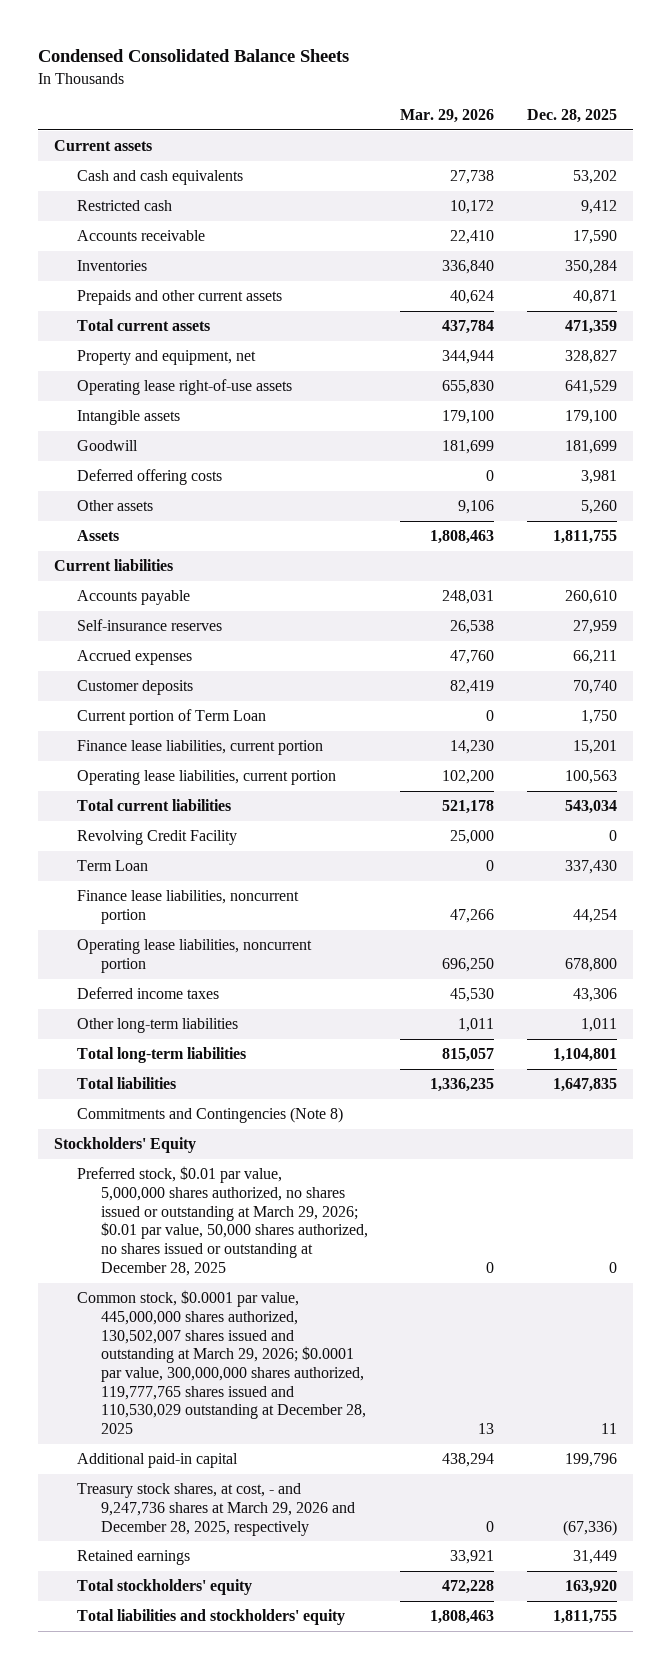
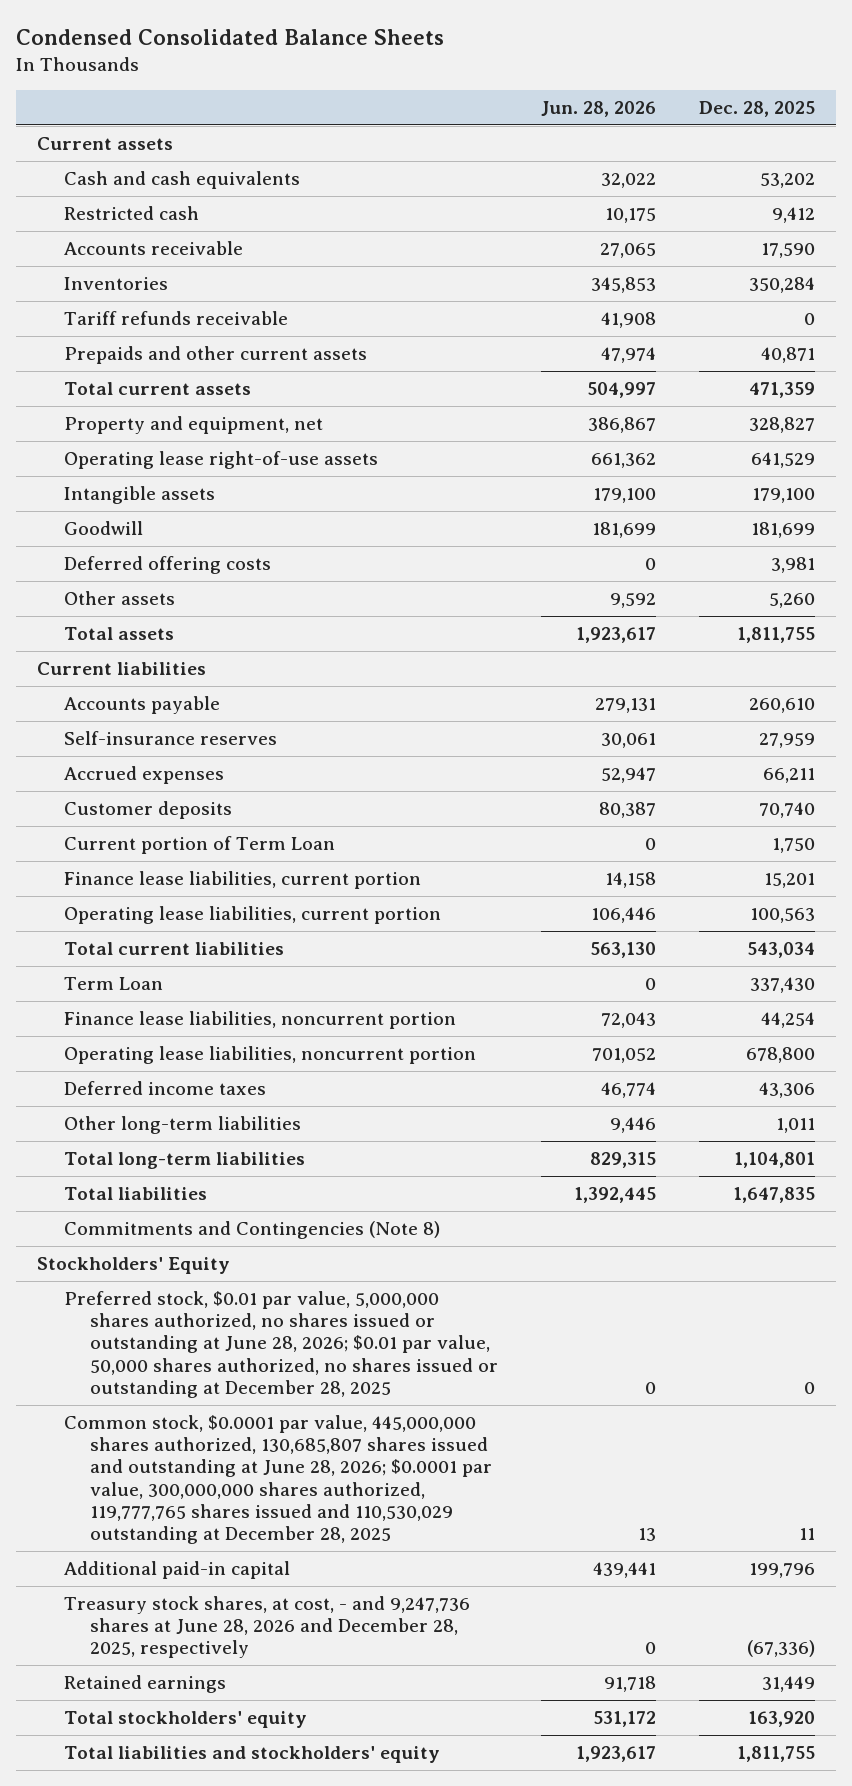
[400,108,495,123] Mar. 29, 2026 -> none
none -> [540,100,656,117] Jun. 28, 2026
none -> [63,310,288,325] Tariff refunds receivable
[77,530,120,542] Assets -> [63,626,174,640] Total assets
[77,830,238,846] Revolving Credit Facility -> none
[77,1166,369,1276] Preferred stock, $0.01 par value, 5,000,000 shares authorized, no shares issued or outstanding at March 29, 2026; $0.01 par value, 50,000 shares authorized, no shares issued or outstanding at December 28, 2025 -> [63,1290,498,1398] Preferred stock, $0.01 par value, 5,000,000 shares authorized, no shares issued or outstanding at June 28, 2026; $0.01 par value, 50,000 shares authorized, no shares issued or outstanding at December 28, 2025
[77,1290,367,1435] Common stock, $0.0001 par value, 445,000,000 shares authorized, 130,502,007 shares issued and outstanding at March 29, 2026; $0.0001 par value, 300,000,000 shares authorized, 119,777,765 shares issued and 110,530,029 outstanding at December 28, 2025 -> [63,1414,492,1545] Common stock, $0.0001 par value, 445,000,000 shares authorized, 130,685,807 shares issued and outstanding at June 28, 2026; $0.0001 par value, 300,000,000 shares authorized, 119,777,765 shares issued and 110,530,029 outstanding at December 28, 2025
[77,1483,356,1536] Treasury stock shares, at cost, - and 9,247,736 shares at March 29, 2026 and December 28, 2025, respectively -> [63,1595,470,1659] Treasury stock shares, at cost, - and 9,247,736 shares at June 28, 2026 and December 28, 2025, respectively

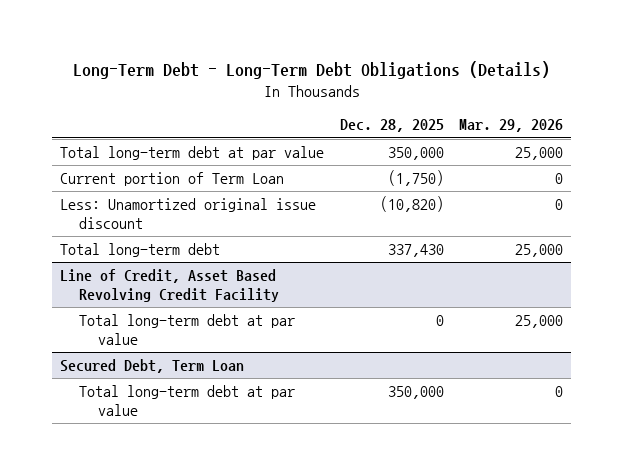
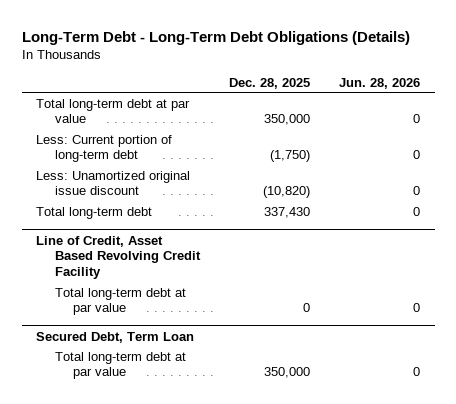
[459,119,564,133] Mar. 29, 2026 -> none
none -> [339,77,421,89] Jun. 28, 2026
[59,171,284,186] Current portion of Term Loan -> [36,134,173,163] Less: Current portion of long-term debt

